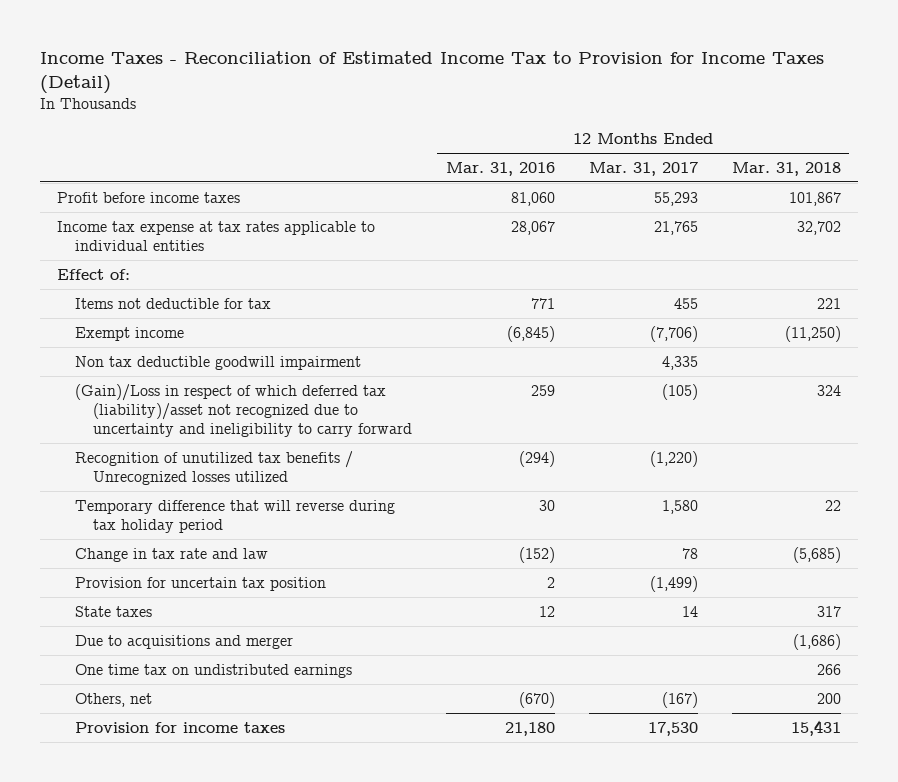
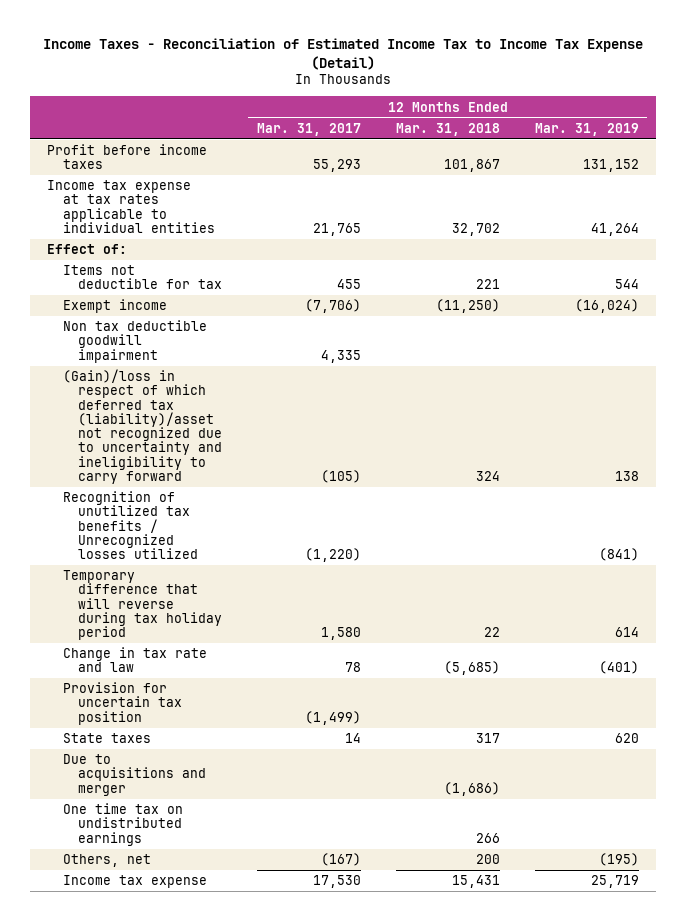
[39,51,824,95] Income Taxes - Reconciliation of Estimated Income Tax to Provision for Income Taxes (Detail) -> [42,37,643,70] Income Taxes - Reconciliation of Estimated Income Tax to Income Tax Expense (Detail)
[445,162,555,177] Mar. 31, 2016 -> none
none -> [534,122,639,136] Mar. 31, 2019
[74,383,412,437] (Gain)/Loss in respect of which deferred tax (liability)/asset not recognized due to uncertainty and ineligibility to carry forward -> [62,369,223,484] (Gain)/loss in respect of which deferred tax (liability)/asset not recognized due to uncertainty and ineligibility to carry forward
[74,721,285,733] Provision for income taxes -> [62,875,207,889] Income tax expense

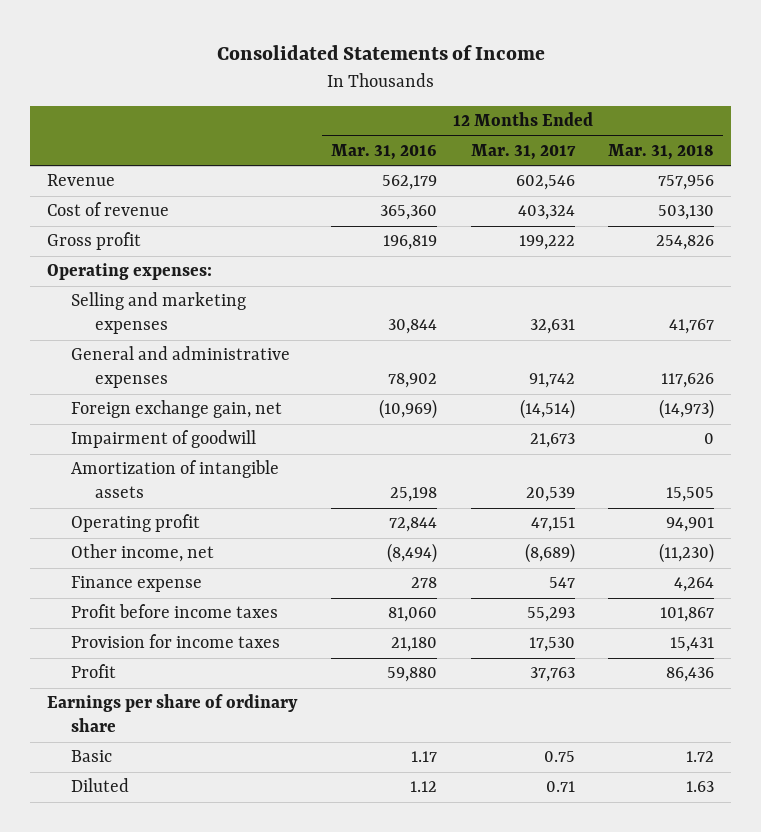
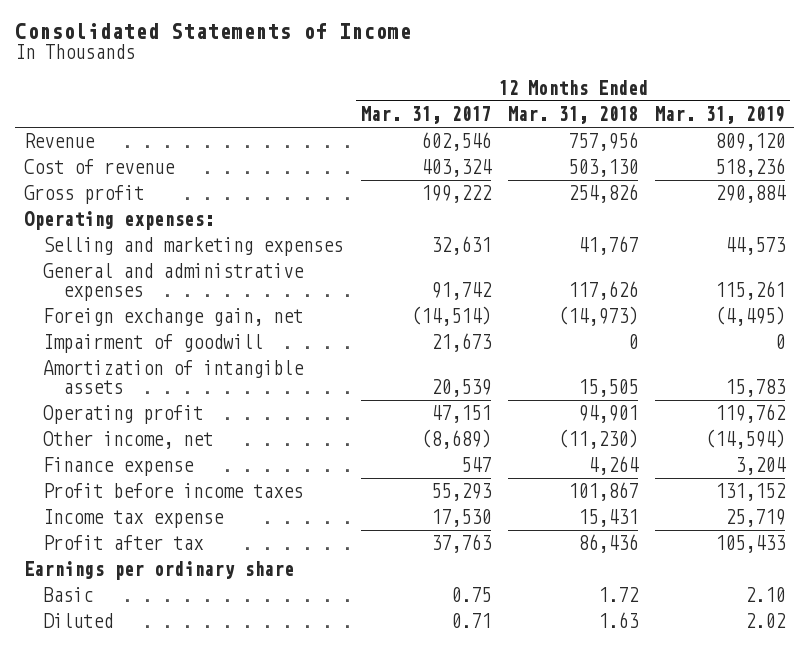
[330,144,437,161] Mar. 31, 2016 -> none
none -> [655,105,786,124] Mar. 31, 2019
[71,634,281,649] Provision for income taxes -> [43,509,225,529] Income tax expense
[71,664,117,679] Profit -> [43,535,205,551] Profit after tax
[46,694,298,733] Earnings per share of ordinary share -> [23,561,294,581] Earnings per ordinary share

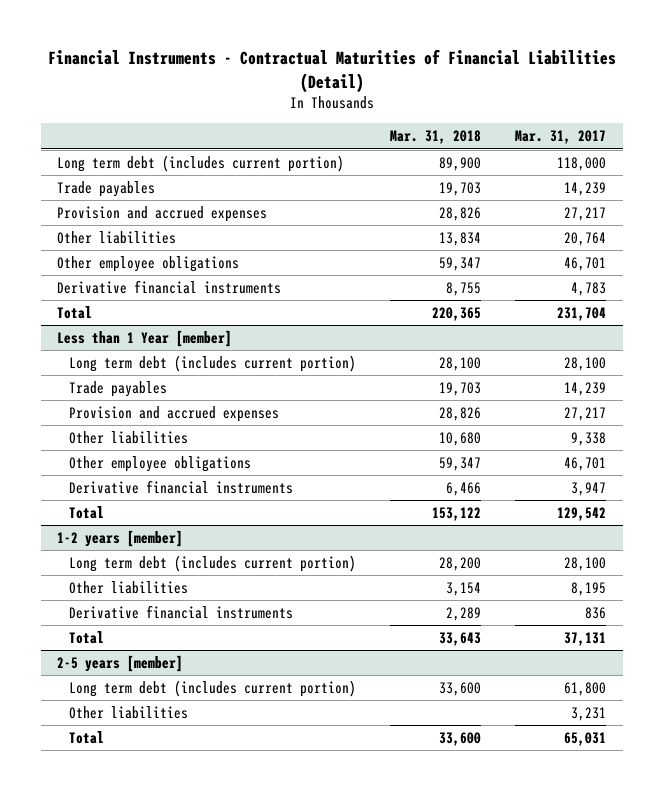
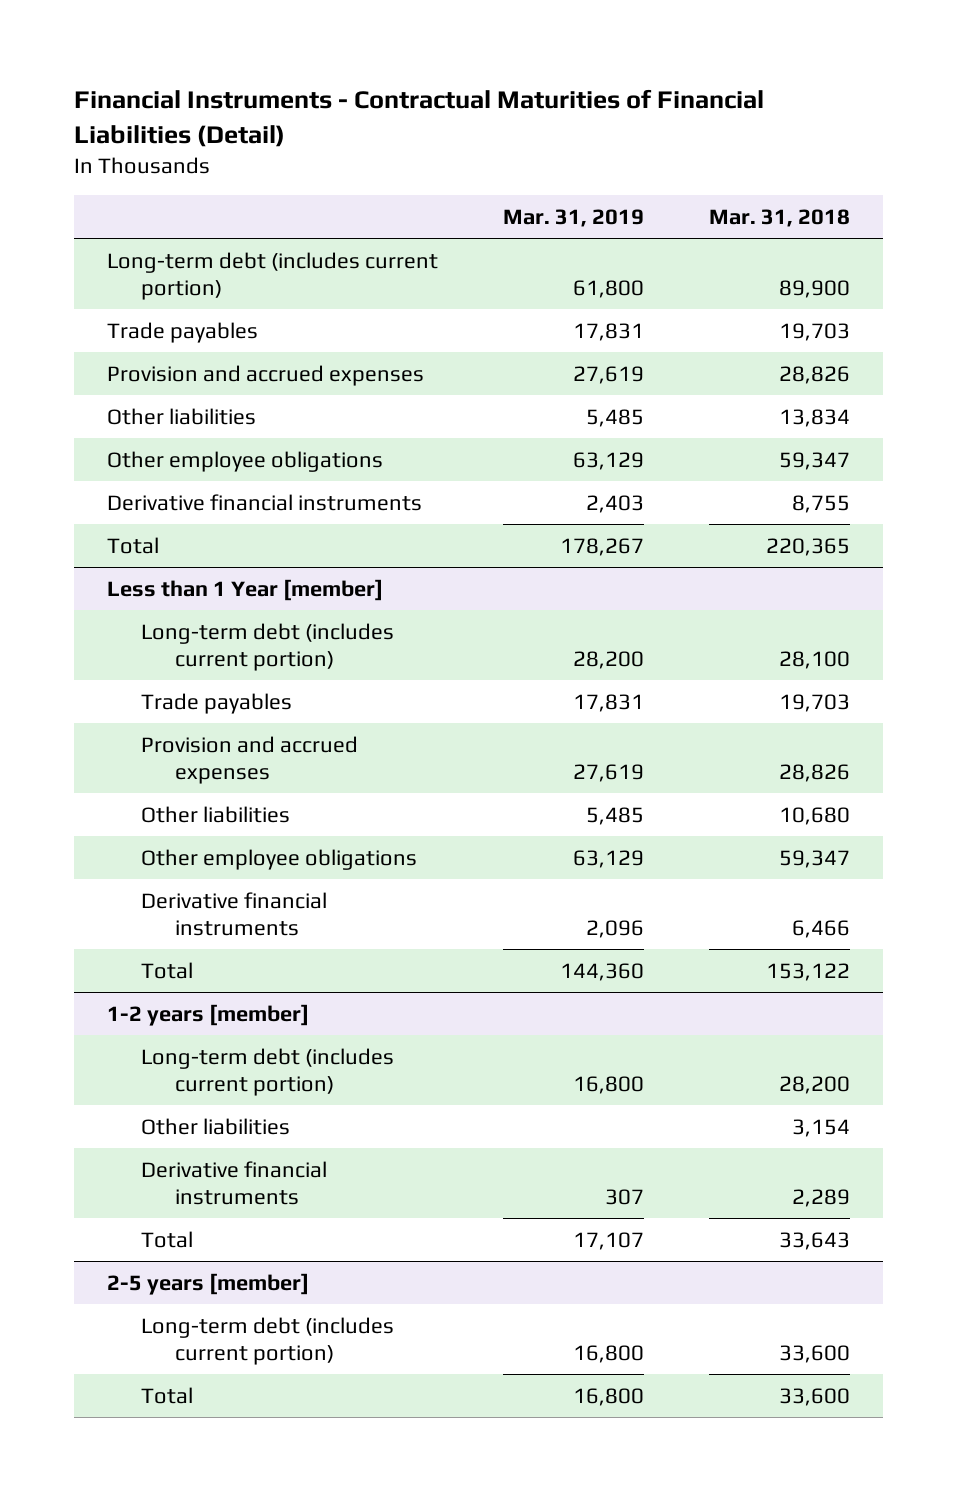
[514,130,606,145] Mar. 31, 2017 -> none
none -> [502,208,644,227] Mar. 31, 2019
[57,154,345,172] Long term debt (includes current portion) -> [106,251,438,300] Long-term debt (includes current portion)
[69,354,357,372] Long term debt (includes current portion) -> [140,622,394,671] Long-term debt (includes current portion)
[69,554,357,572] Long term debt (includes current portion) -> [140,1047,394,1096] Long-term debt (includes current portion)
[69,705,189,719] Other liabilities -> none
[69,679,357,697] Long term debt (includes current portion) -> [140,1316,394,1365] Long-term debt (includes current portion)

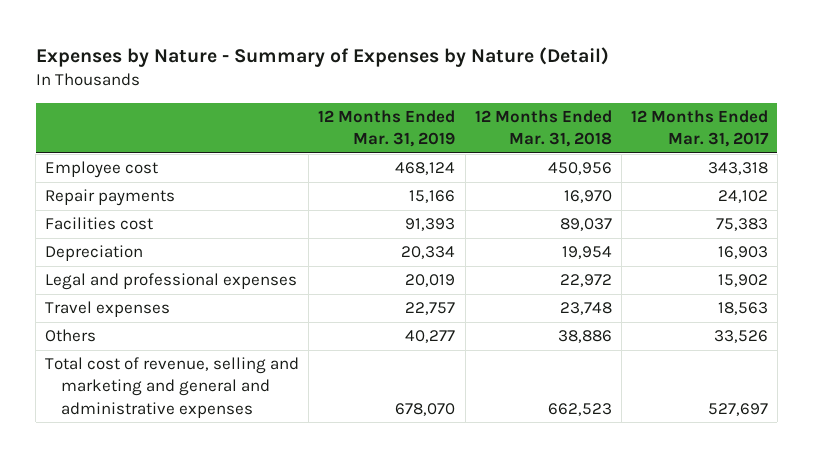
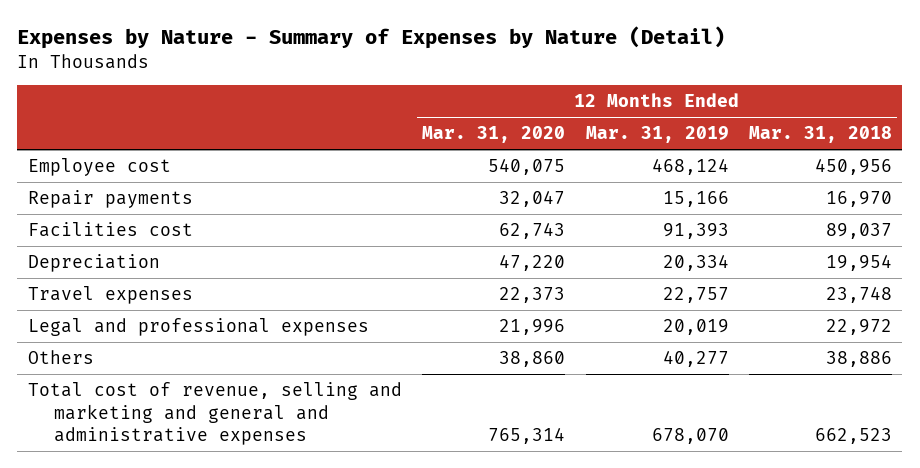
[630,109,769,148] 12 Months Ended Mar. 31, 2017 -> none
none -> [422,126,566,144] Mar. 31, 2020
[45,273,298,291] Legal and professional expenses -> [27,318,369,337] Legal and professional expenses

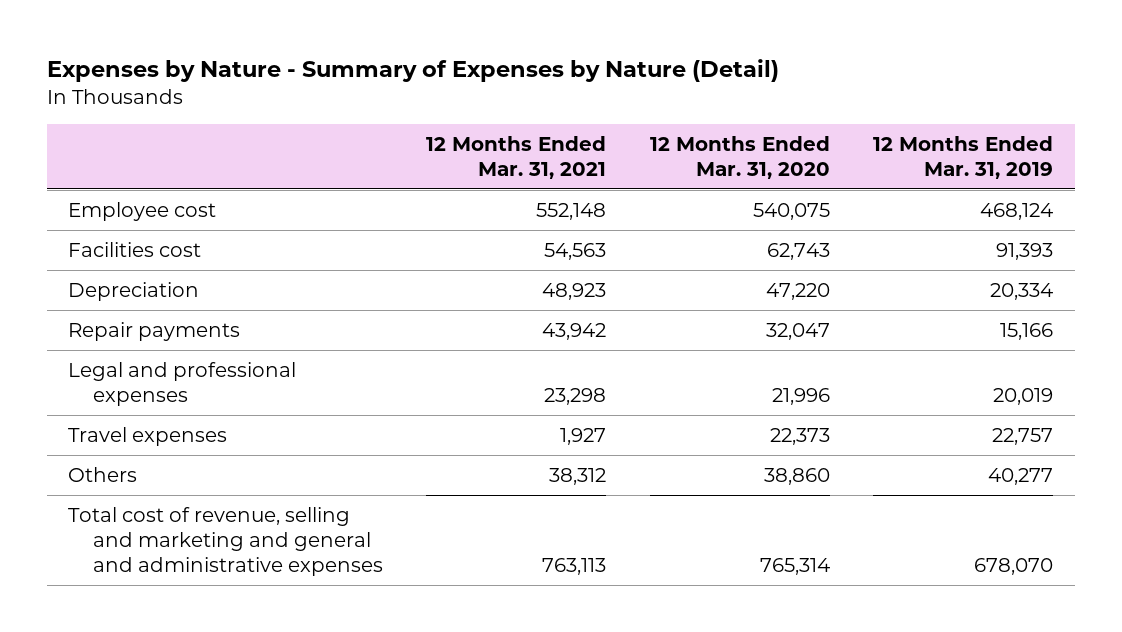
[749,126,893,144] Mar. 31, 2018 -> none
none -> [426,135,607,179] 12 Months Ended Mar. 31, 2021
[27,190,193,209] Repair payments -> [68,321,241,341] Repair payments
[27,286,193,305] Travel expenses -> [68,426,228,446] Travel expenses

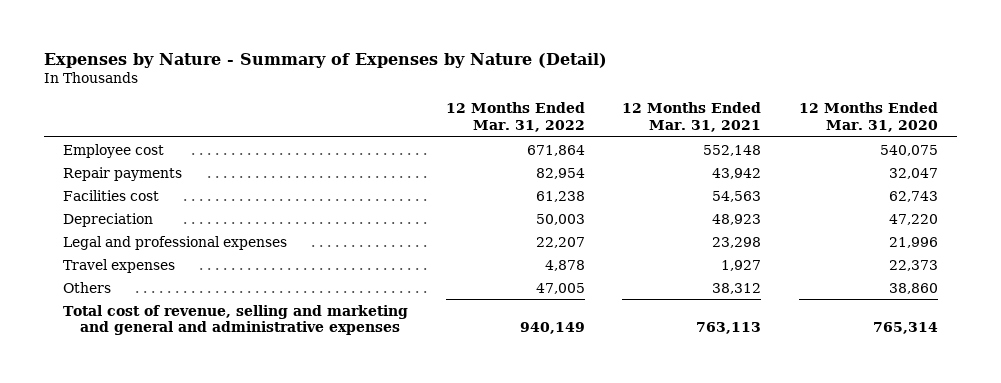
[873,135,1054,179] 12 Months Ended Mar. 31, 2019 -> none
none -> [445,102,585,132] 12 Months Ended Mar. 31, 2022
[68,321,241,341] Repair payments -> [62,166,182,181] Repair payments

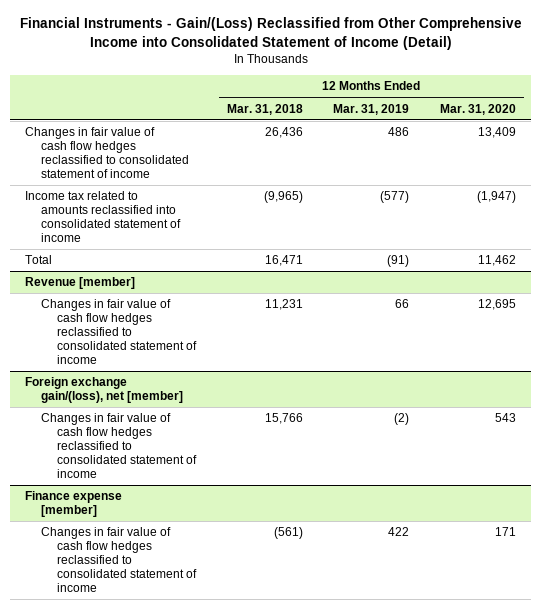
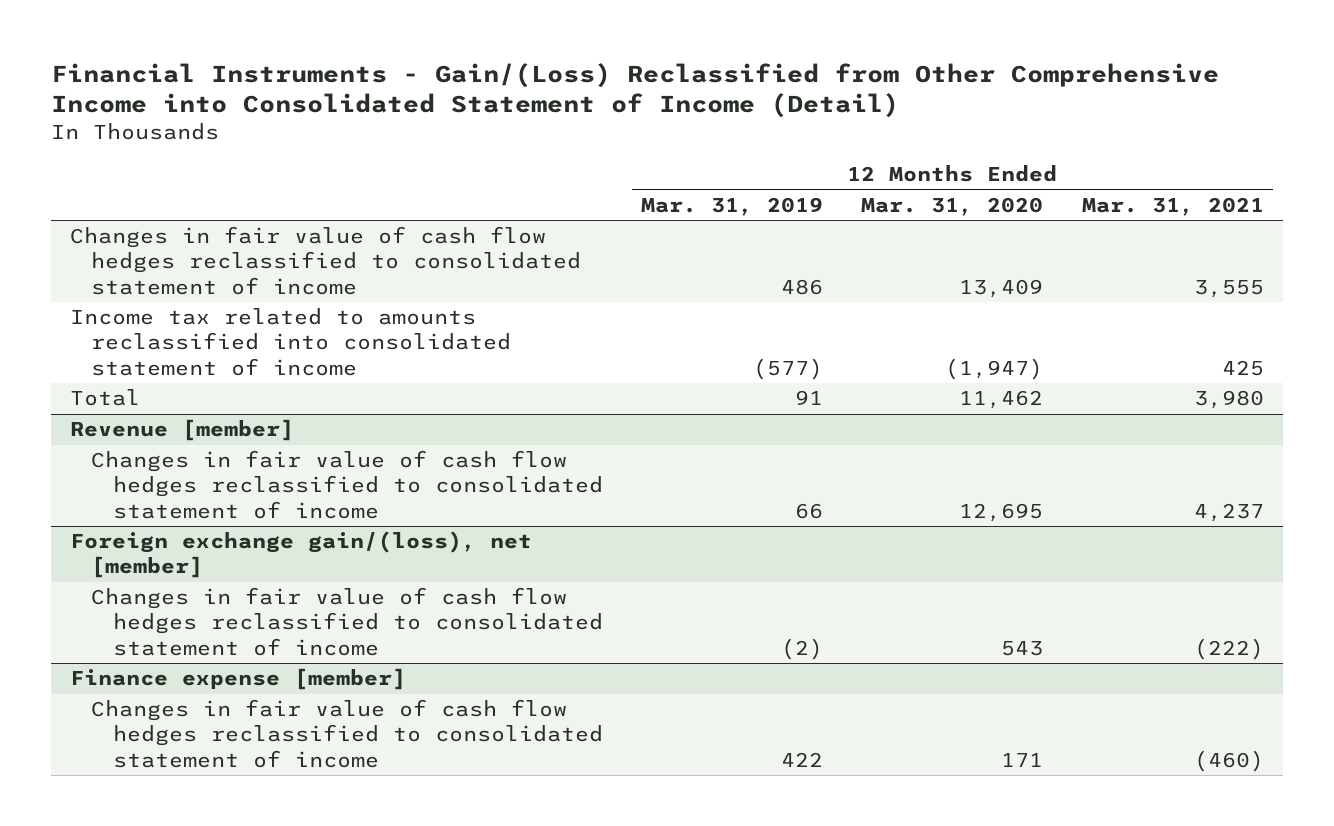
[226,103,303,115] Mar. 31, 2018 -> none
none -> [1081,196,1264,216] Mar. 31, 2021
[387,255,410,268] (91) -> [795,390,824,406] 91

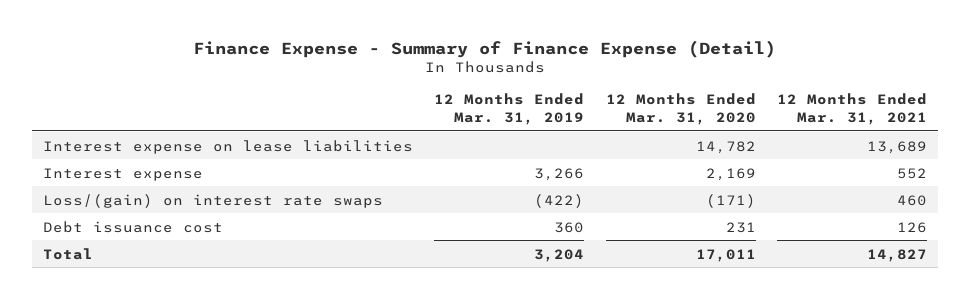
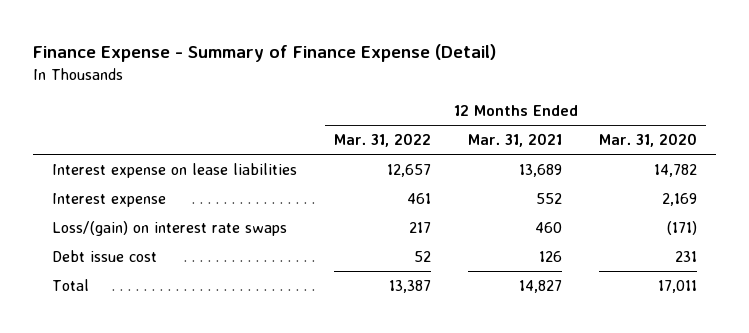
[434,93,585,125] 12 Months Ended Mar. 31, 2019 -> none
none -> [333,133,431,148] Mar. 31, 2022
[42,220,223,233] Debt issuance cost -> [51,249,157,262] Debt issue cost

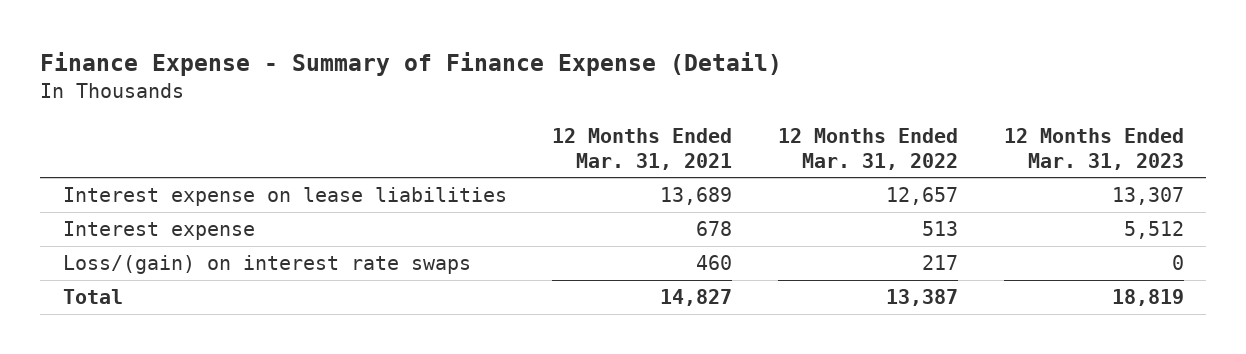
[599,133,698,148] Mar. 31, 2020 -> none
none -> [1003,128,1184,170] 12 Months Ended Mar. 31, 2023
[406,192,431,204] 461 -> [921,221,958,237] 513
[536,192,563,204] 552 -> [696,221,733,237] 678
[51,249,157,262] Debt issue cost -> none

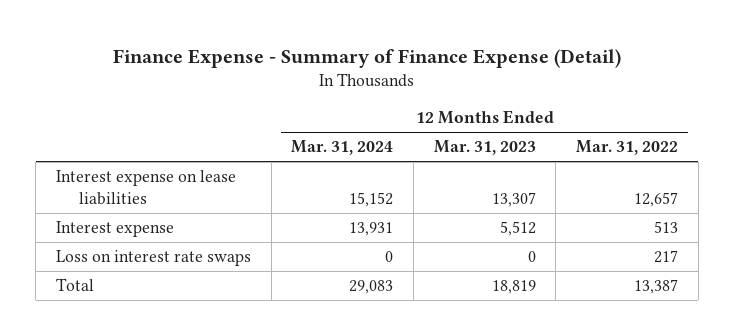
[552,128,733,170] 12 Months Ended Mar. 31, 2021 -> none
none -> [291,140,394,156] Mar. 31, 2024
[62,255,471,275] Loss/(gain) on interest rate swaps -> [55,250,251,267] Loss on interest rate swaps

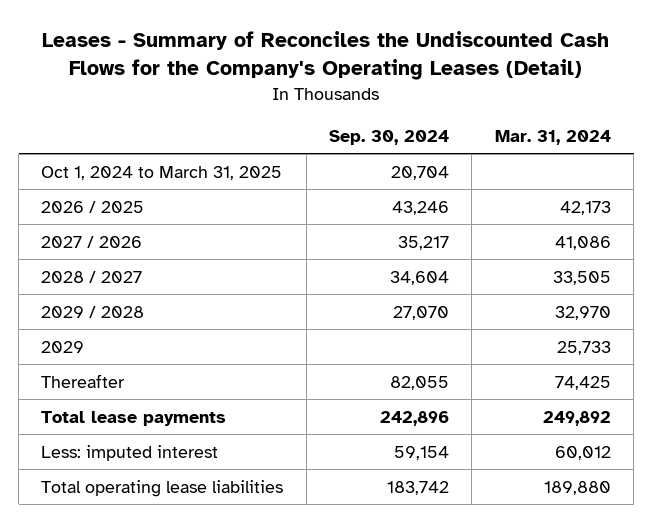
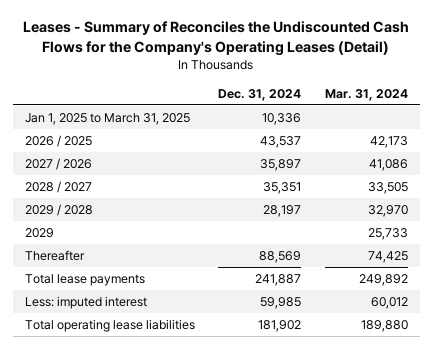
[329,129,450,145] Sep. 30, 2024 -> none
none -> [218,88,302,101] Dec. 31, 2024
[41,165,283,180] Oct 1, 2024 to March 31, 2025 -> [24,113,190,126] Jan 1, 2025 to March 31, 2025

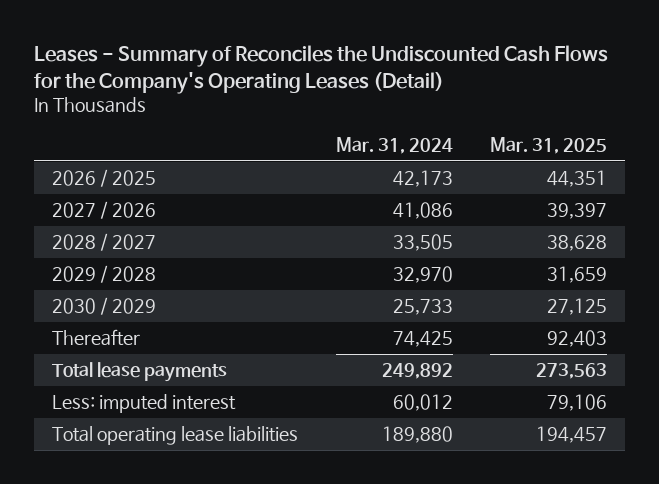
[218,88,302,101] Dec. 31, 2024 -> none
none -> [489,136,607,154] Mar. 31, 2025
[24,113,190,126] Jan 1, 2025 to March 31, 2025 -> none
[24,228,54,239] 2029 -> [52,297,157,316] 2030 / 2029

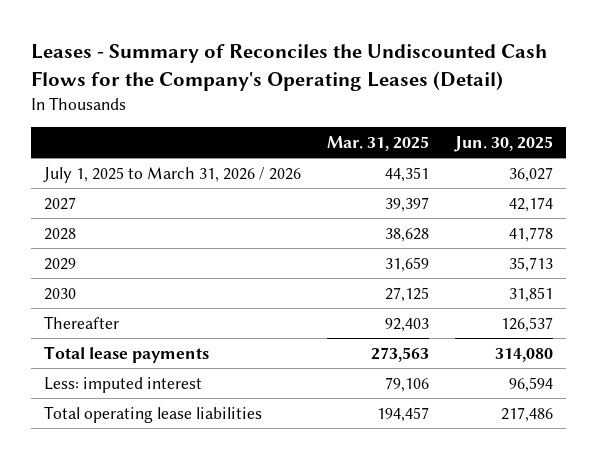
[335,136,453,154] Mar. 31, 2024 -> none
none -> [453,136,553,153] Jun. 30, 2025
[52,169,157,188] 2026 / 2025 -> [43,166,302,183] July 1, 2025 to March 31, 2026 / 2026
[52,201,157,220] 2027 / 2026 -> [44,196,77,210] 2027
[52,233,157,252] 2028 / 2027 -> [44,227,77,240] 2028
[52,265,157,284] 2029 / 2028 -> [44,257,77,270] 2029
[52,297,157,316] 2030 / 2029 -> [44,287,77,300] 2030

